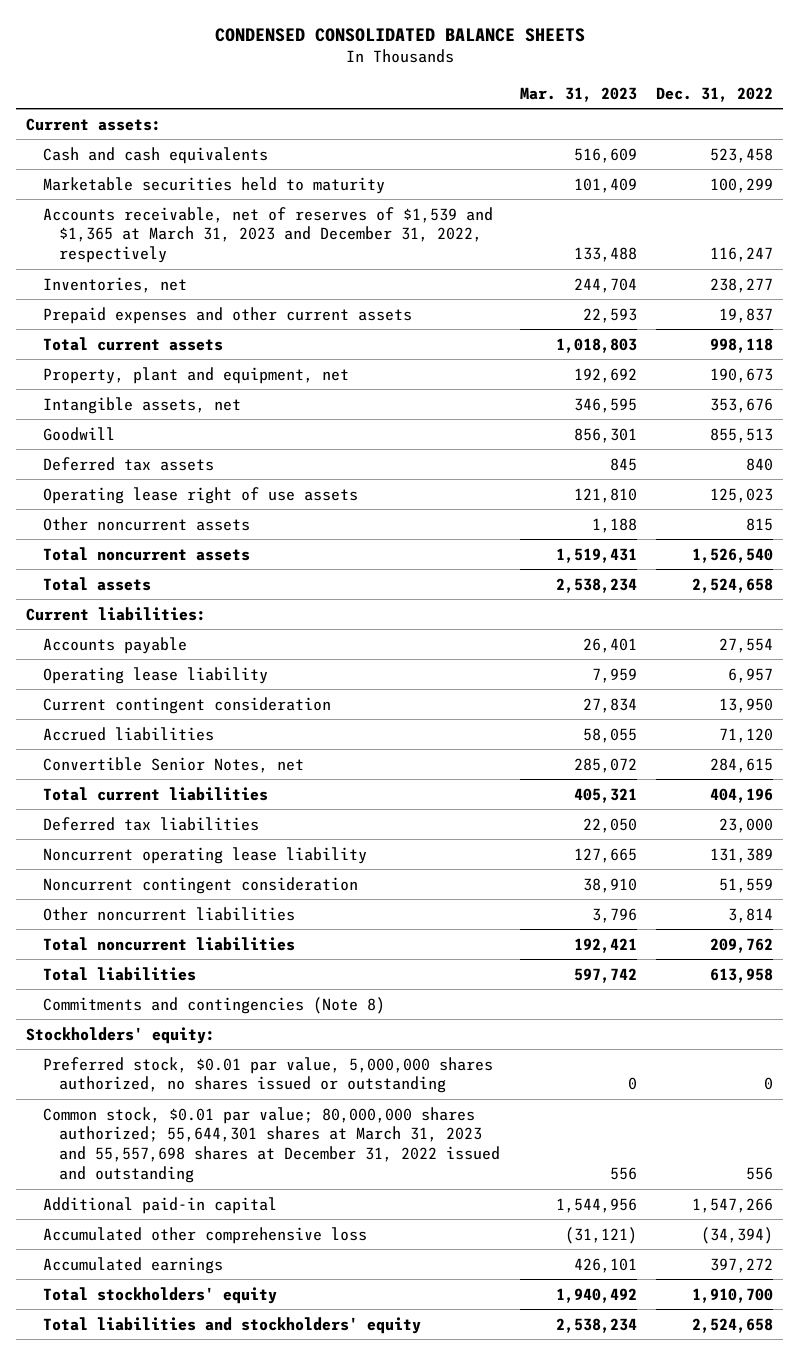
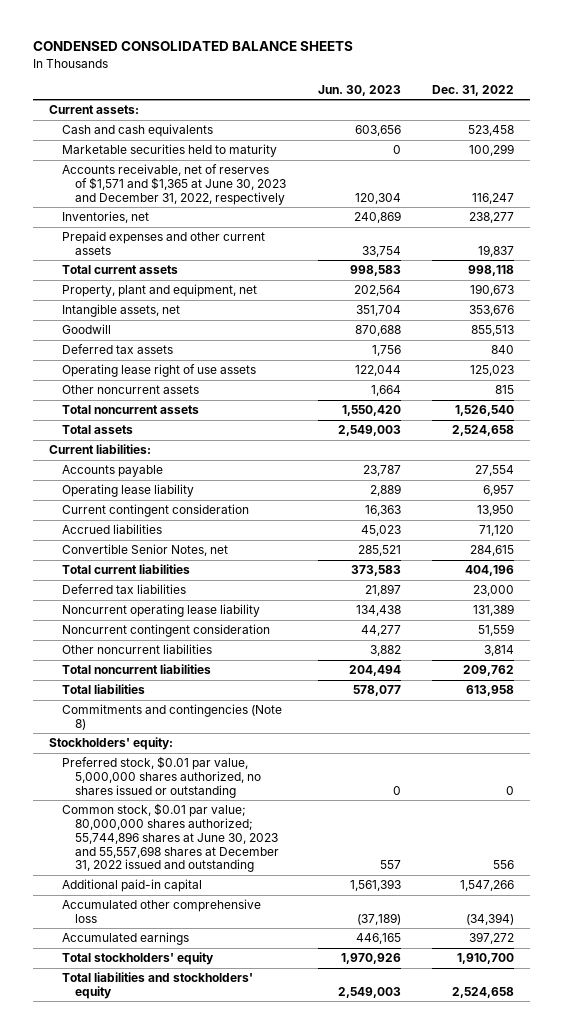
[519,86,637,102] Mar. 31, 2023 -> none
none -> [317,84,401,96] Jun. 30, 2023
[42,206,493,264] Accounts receivable, net of reserves of $1,539 and $1,365 at March 31, 2023 and December 31, 2022, respectively -> [61,164,286,205] Accounts receivable, net of reserves of $1,571 and $1,365 at June 30, 2023 and December 31, 2022, respectively
[42,1106,501,1184] Common stock, $0.01 par value; 80,000,000 shares authorized; 55,644,301 shares at March 31, 2023 and 55,557,698 shares at December 31, 2022 issued and outstanding -> [61,803,279,873] Common stock, $0.01 par value; 80,000,000 shares authorized; 55,744,896 shares at June 30, 2023 and 55,557,698 shares at December 31, 2022 issued and outstanding

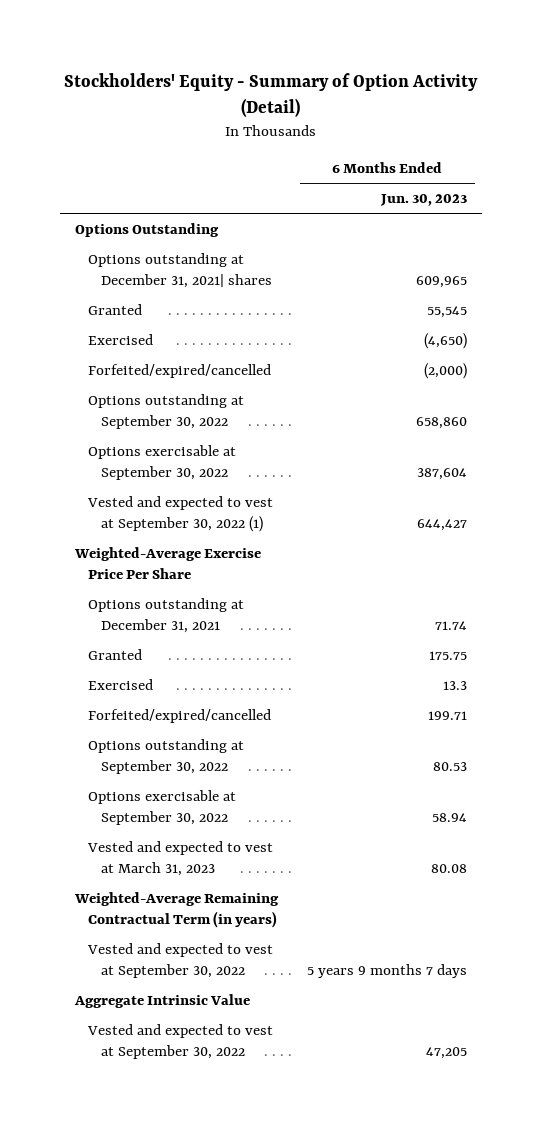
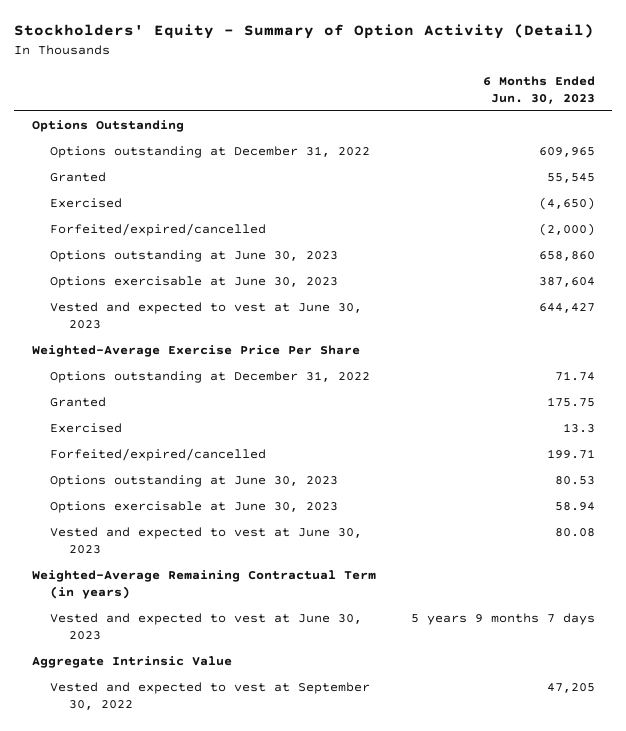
[87,252,272,289] Options outstanding at December 31, 2021| shares -> [50,146,371,159] Options outstanding at December 31, 2022
[87,393,244,430] Options outstanding at September 30, 2022 -> [50,250,339,263] Options outstanding at June 30, 2023
[87,444,236,481] Options exercisable at September 30, 2022 -> [50,276,339,289] Options exercisable at June 30, 2023
[86,495,273,533] Vested and expected to vest at September 30, 2022 (1) -> [50,302,363,330] Vested and expected to vest at June 30, 2023
[87,597,244,634] Options outstanding at December 31, 2021 -> [50,371,371,384] Options outstanding at December 31, 2022
[87,738,244,775] Options outstanding at September 30, 2022 -> [50,475,339,488] Options outstanding at June 30, 2023
[87,789,236,826] Options exercisable at September 30, 2022 -> [50,501,339,514] Options exercisable at June 30, 2023
[86,840,273,877] Vested and expected to vest at March 31, 2023 -> [50,527,363,555] Vested and expected to vest at June 30, 2023
[86,942,273,979] Vested and expected to vest at September 30, 2022 -> [50,613,363,641] Vested and expected to vest at June 30, 2023

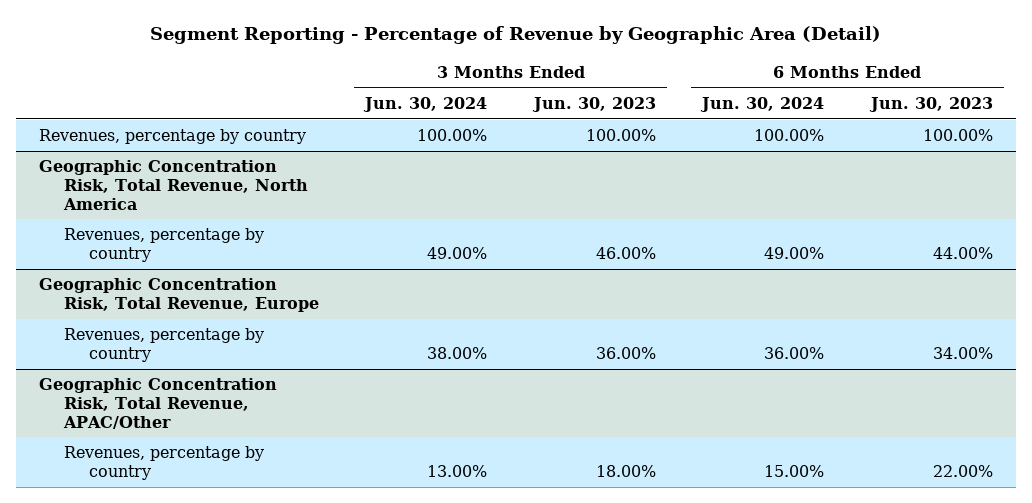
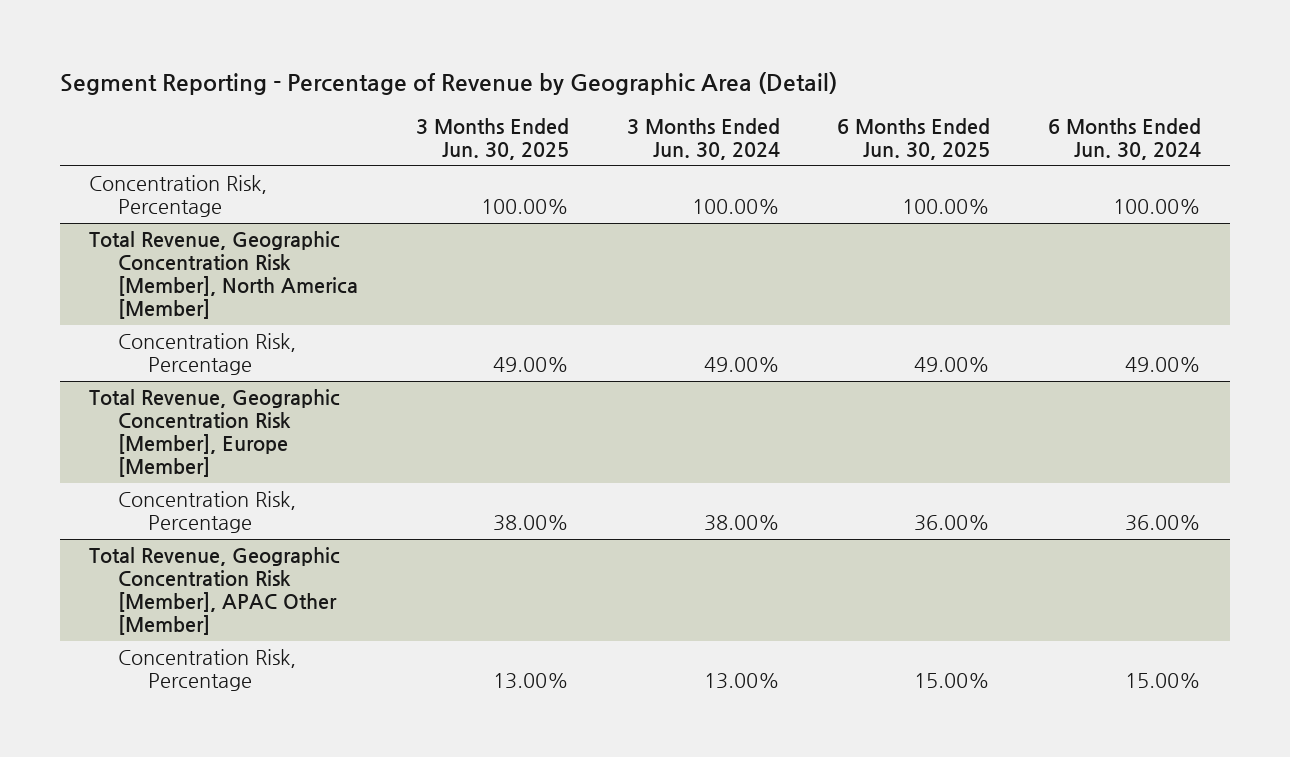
[531,96,656,112] Jun. 30, 2023 -> none
[868,96,993,112] Jun. 30, 2023 -> none
none -> [416,118,570,161] 3 Months Ended Jun. 30, 2025
none -> [837,118,991,161] 6 Months Ended Jun. 30, 2025
[39,129,307,145] Revenues, percentage by country -> [88,175,267,218] Concentration Risk, Percentage
[39,160,308,210] Geographic Concentration Risk, Total Revenue, North America -> [88,231,359,320] Total Revenue, Geographic Concentration Risk [Member], North America [Member]
[63,228,264,262] Revenues, percentage by country -> [118,333,297,376] Concentration Risk, Percentage
[39,278,319,312] Geographic Concentration Risk, Total Revenue, Europe -> [88,389,340,478] Total Revenue, Geographic Concentration Risk [Member], Europe [Member]
[63,328,264,362] Revenues, percentage by country -> [118,491,297,534] Concentration Risk, Percentage
[39,378,278,429] Geographic Concentration Risk, Total Revenue, APAC/Other -> [88,547,340,636] Total Revenue, Geographic Concentration Risk [Member], APAC Other [Member]
[63,446,264,480] Revenues, percentage by country -> [118,649,297,692] Concentration Risk, Percentage

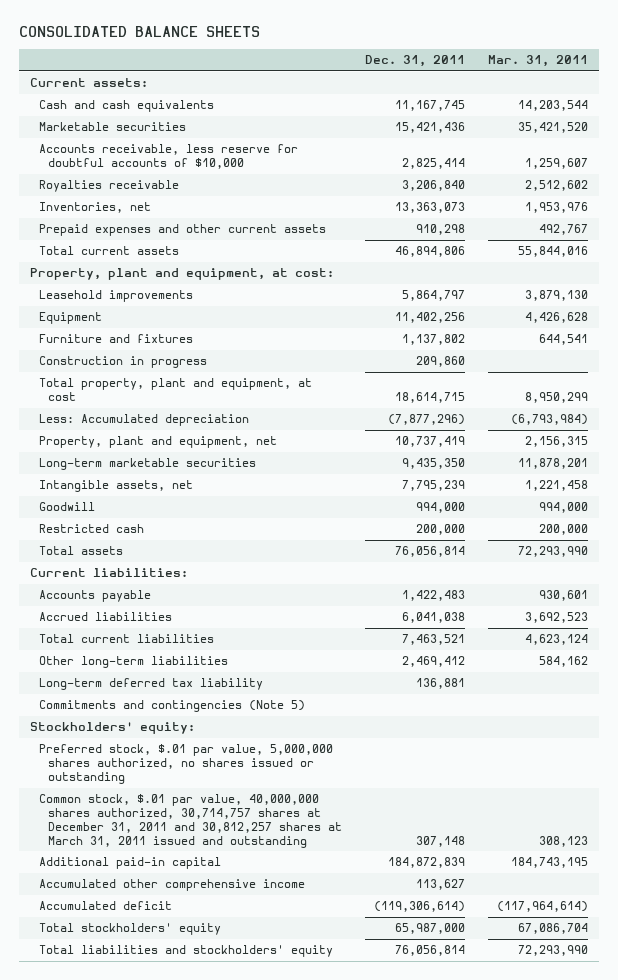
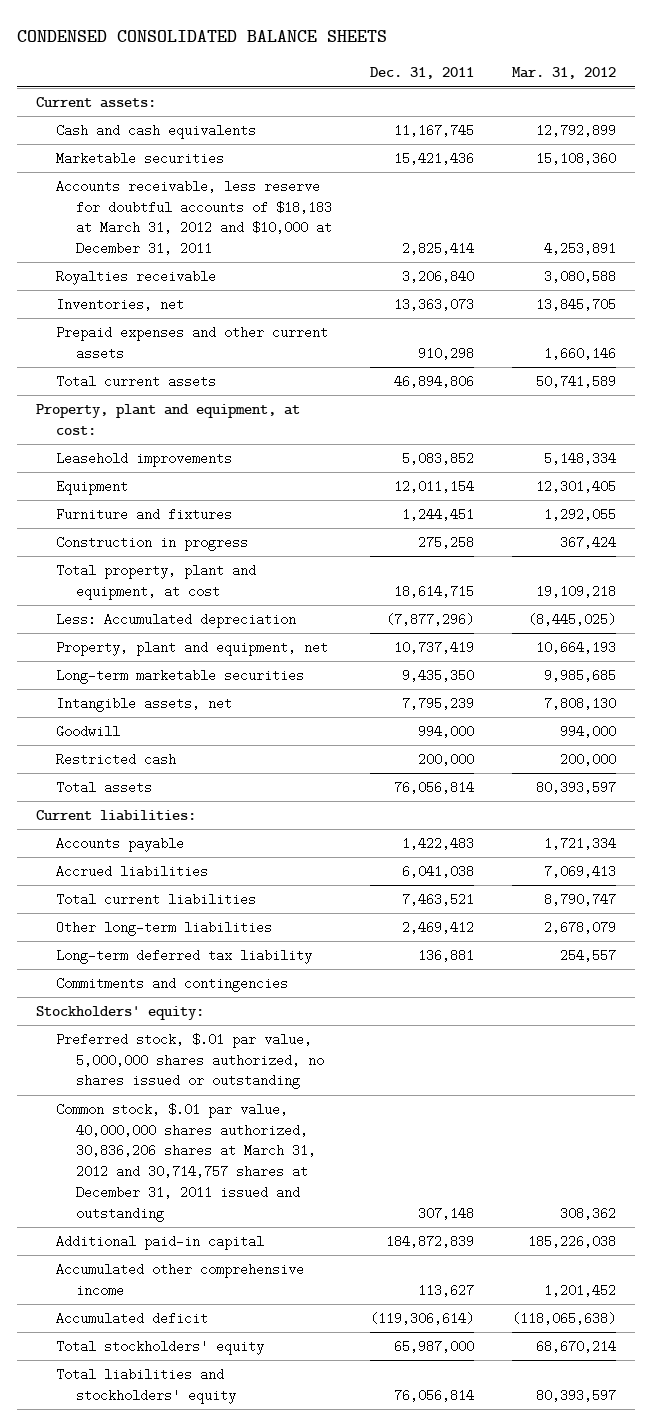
[18,25,260,37] CONSOLIDATED BALANCE SHEETS -> [17,30,388,43] CONDENSED CONSOLIDATED BALANCE SHEETS
[487,55,588,68] Mar. 31, 2011 -> none
none -> [512,67,617,80] Mar. 31, 2012
[39,144,299,170] Accounts receivable, less reserve for doubtful accounts of $10,000 -> [55,180,332,256] Accounts receivable, less reserve for doubtful accounts of $18,183 at March 31, 2012 and $10,000 at December 31, 2011
[402,290,466,302] 5,864,797 -> [401,452,474,466] 5,083,852
[395,312,466,324] 11,402,256 -> [393,480,474,494] 12,011,154
[402,334,466,346] 1,137,802 -> [401,508,474,522] 1,244,451
[416,356,466,368] 209,860 -> [417,536,474,550] 275,258
[39,700,306,713] Commitments and contingencies (Note 5) -> [55,977,288,993] Commitments and contingencies
[39,794,343,848] Common stock, $.01 par value, 40,000,000 shares authorized, 30,714,757 shares at December 31, 2011 and 30,812,257 shares at March 31, 2011 issued and outstanding -> [55,1103,316,1222] Common stock, $.01 par value, 40,000,000 shares authorized, 30,836,206 shares at March 31, 2012 and 30,714,757 shares at December 31, 2011 issued and outstanding

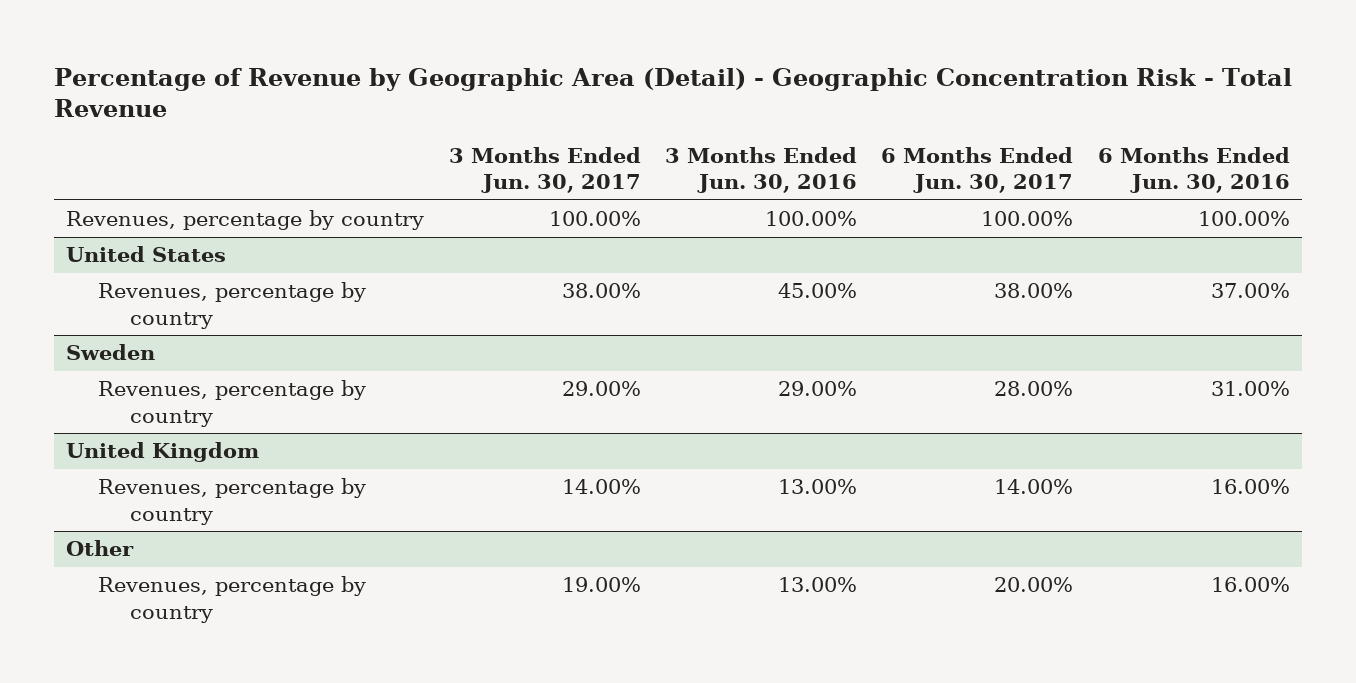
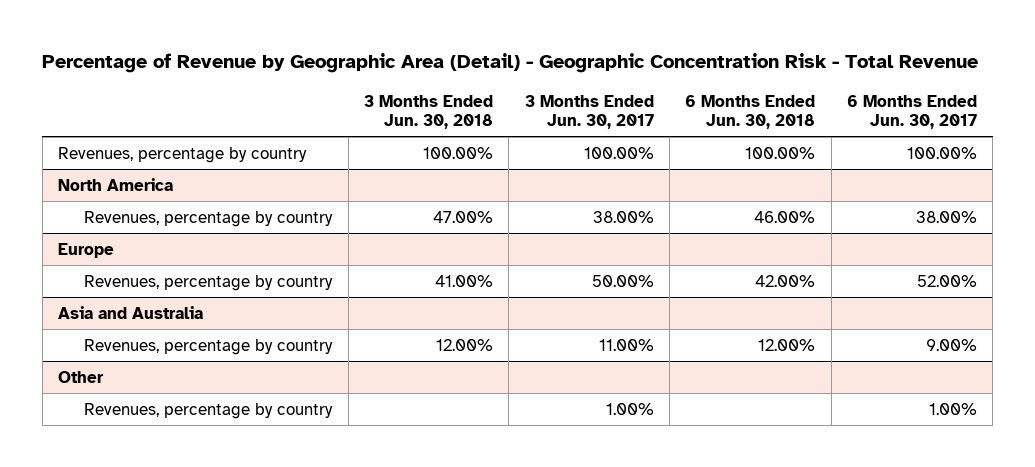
[665,147,858,194] 3 Months Ended Jun. 30, 2016 -> none
[1097,147,1290,194] 6 Months Ended Jun. 30, 2016 -> none
none -> [363,94,493,130] 3 Months Ended Jun. 30, 2018
none -> [685,94,816,130] 6 Months Ended Jun. 30, 2018
[66,246,227,263] United States -> [57,177,173,191] North America
[66,344,156,361] Sweden -> [57,242,114,258] Europe
[561,381,641,397] 29.00% -> [591,274,654,287] 50.00%
[994,381,1074,397] 28.00% -> [916,274,977,287] 52.00%
[66,442,260,463] United Kingdom -> [57,305,203,319] Asia and Australia
[561,479,641,495] 14.00% -> [598,338,654,351] 11.00%
[994,479,1074,495] 14.00% -> [925,338,977,351] 9.00%
[561,577,641,593] 19.00% -> [605,402,654,415] 1.00%
[994,577,1074,593] 20.00% -> [928,402,977,415] 1.00%

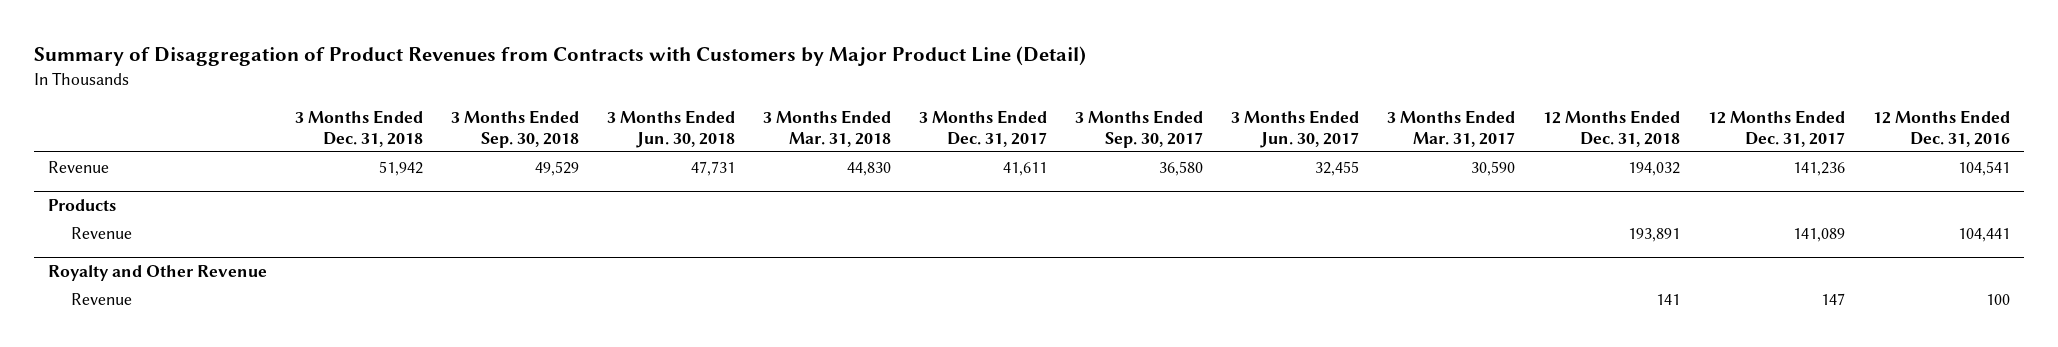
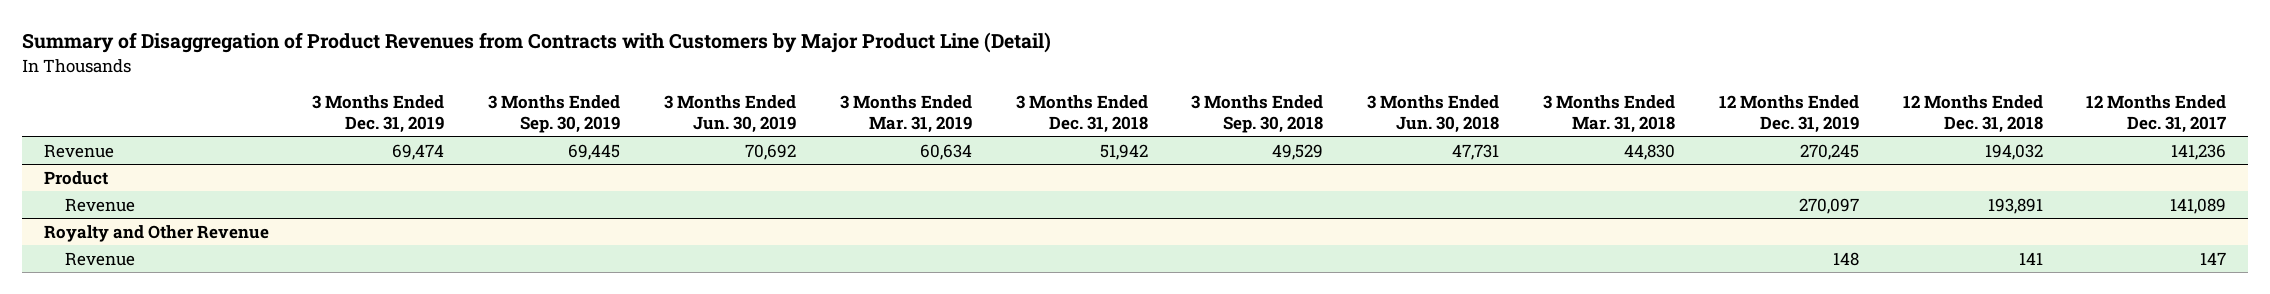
[919,109,1048,147] 3 Months Ended Dec. 31, 2017 -> none
[1075,109,1204,148] 3 Months Ended Sep. 30, 2017 -> none
[1231,109,1360,148] 3 Months Ended Jun. 30, 2017 -> none
[1387,109,1516,147] 3 Months Ended Mar. 31, 2017 -> none
[1873,109,2011,147] 12 Months Ended Dec. 31, 2016 -> none
none -> [312,95,445,133] 3 Months Ended Dec. 31, 2019
none -> [488,95,621,133] 3 Months Ended Sep. 30, 2019
none -> [664,95,797,133] 3 Months Ended Jun. 30, 2019
none -> [839,95,972,133] 3 Months Ended Mar. 31, 2019
none -> [1718,95,1859,133] 12 Months Ended Dec. 31, 2019
[47,199,116,212] Products -> [43,170,108,185] Product

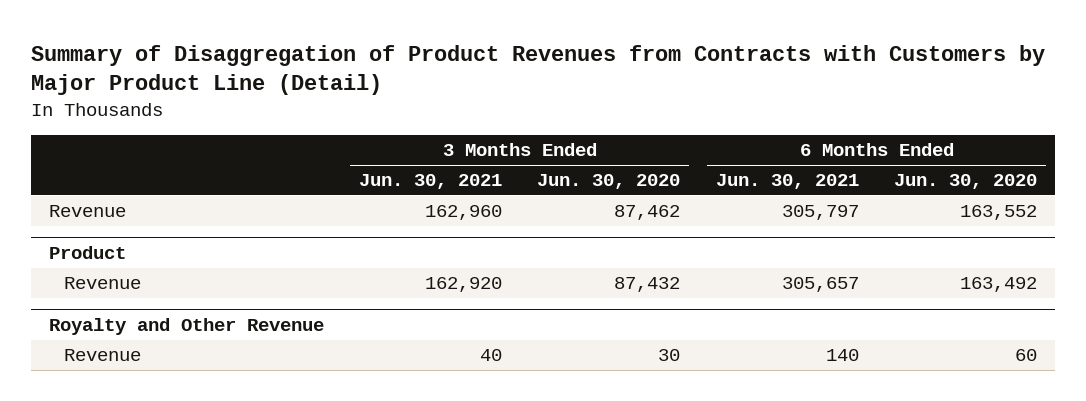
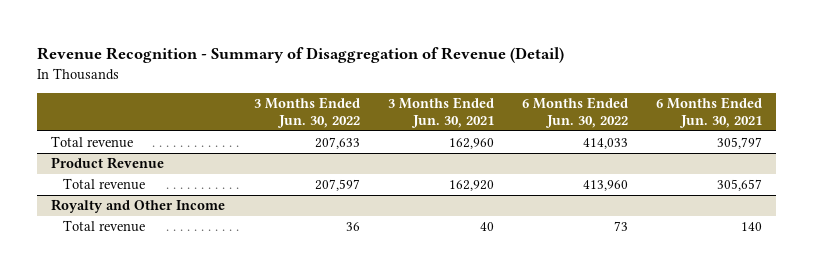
[30,44,1045,96] Summary of Disaggregation of Product Revenues from Contracts with Customers by Major Product Line (Detail) -> [37,47,565,64] Revenue Recognition - Summary of Disaggregation of Revenue (Detail)
[537,174,681,190] Jun. 30, 2020 -> none
[894,174,1038,190] Jun. 30, 2020 -> none
none -> [253,97,360,128] 3 Months Ended Jun. 30, 2022
none -> [521,97,628,128] 6 Months Ended Jun. 30, 2022
[48,205,126,218] Revenue -> [51,136,134,149] Total revenue
[48,246,126,260] Product -> [51,157,165,170] Product Revenue
[64,277,142,290] Revenue -> [62,178,145,191] Total revenue
[48,318,324,336] Royalty and Other Revenue -> [51,199,226,214] Royalty and Other Income
[64,349,142,362] Revenue -> [62,220,145,233] Total revenue

